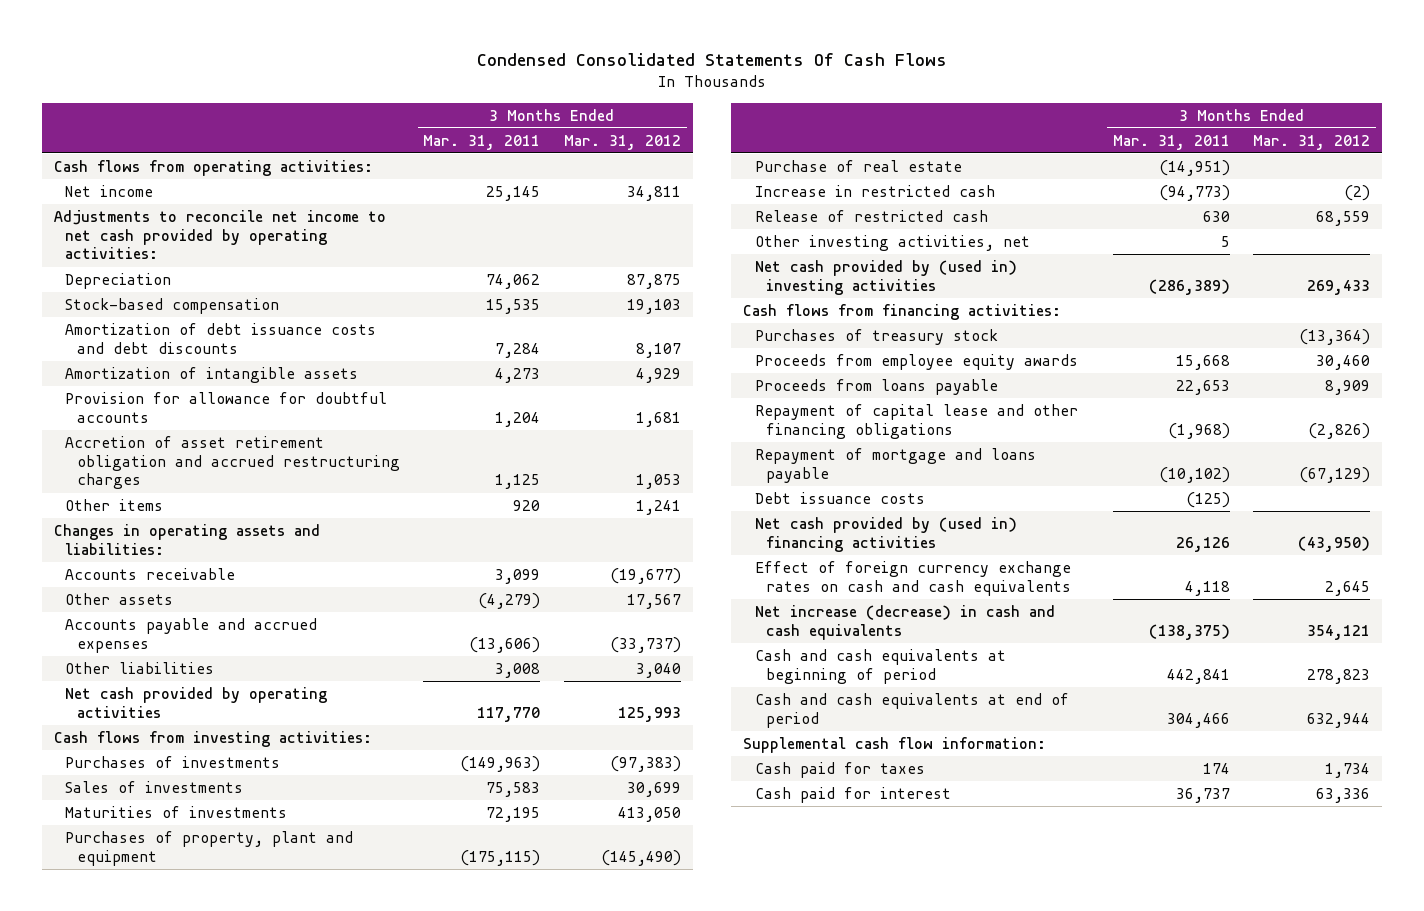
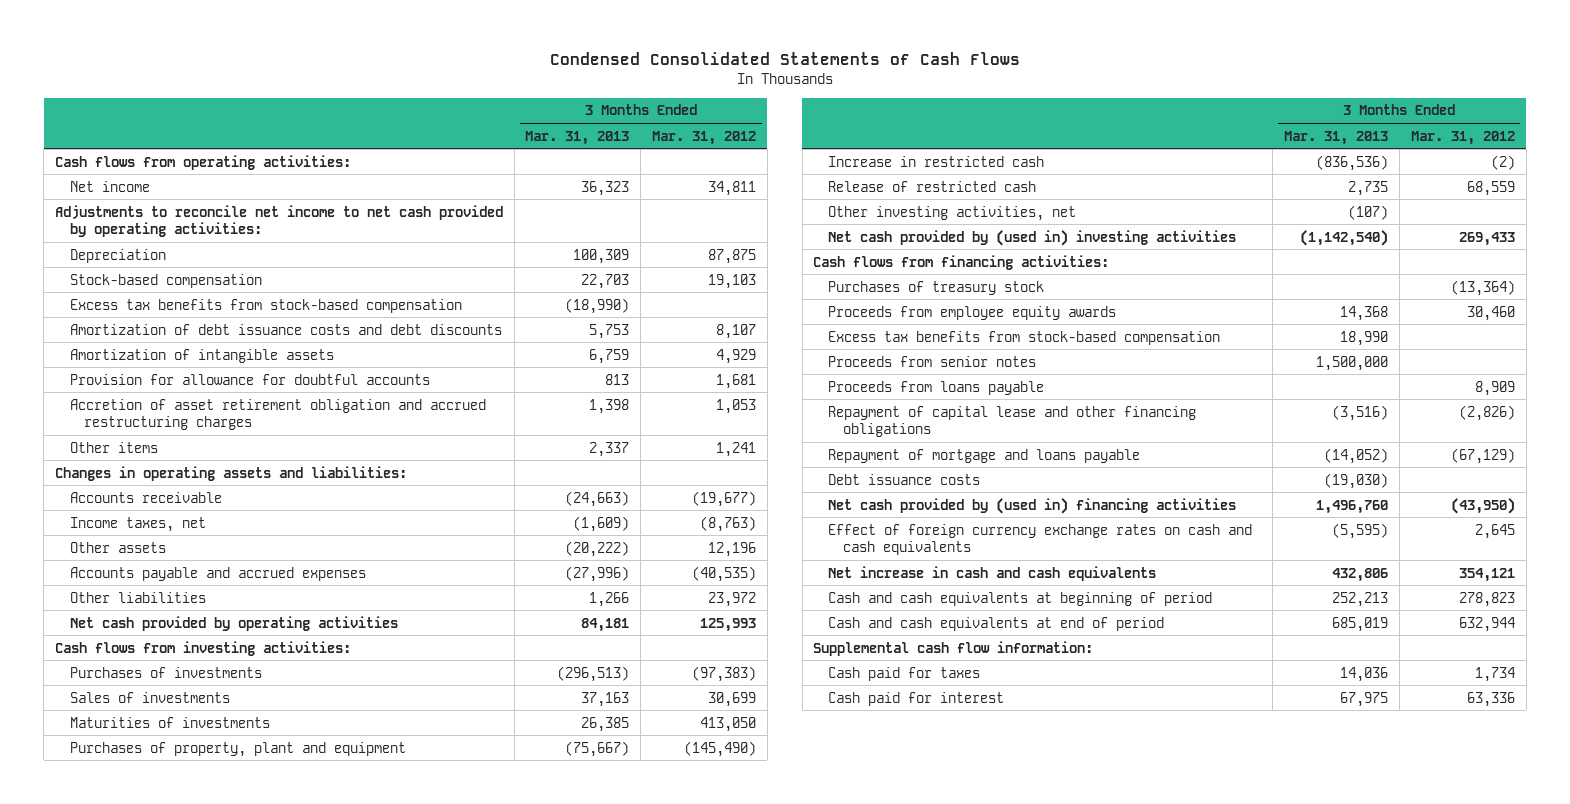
[477,53,948,67] Condensed Consolidated Statements Of Cash Flows -> [549,52,1020,66] Condensed Consolidated Statements of Cash Flows
[423,134,541,150] Mar. 31, 2011 -> none
none -> [525,130,630,145] Mar. 31, 2013
none -> [69,298,462,313] Excess tax benefits from stock-based compensation
none -> [69,516,206,532] Income taxes, net
[626,593,681,609] 17,567 -> [708,541,757,557] 12,196
[609,636,681,653] (33,737) -> [692,565,757,582] (40,535)
[635,662,681,678] 3,040 -> [708,591,757,607] 23,972
[754,159,962,172] Purchase of real estate -> none
none -> [828,330,1221,345] Excess tax benefits from stock-based compensation
none -> [828,355,1037,367] Proceeds from senior notes
[754,604,1055,640] Net increase (decrease) in cash and cash equivalents -> [828,565,1157,581] Net increase in cash and cash equivalents

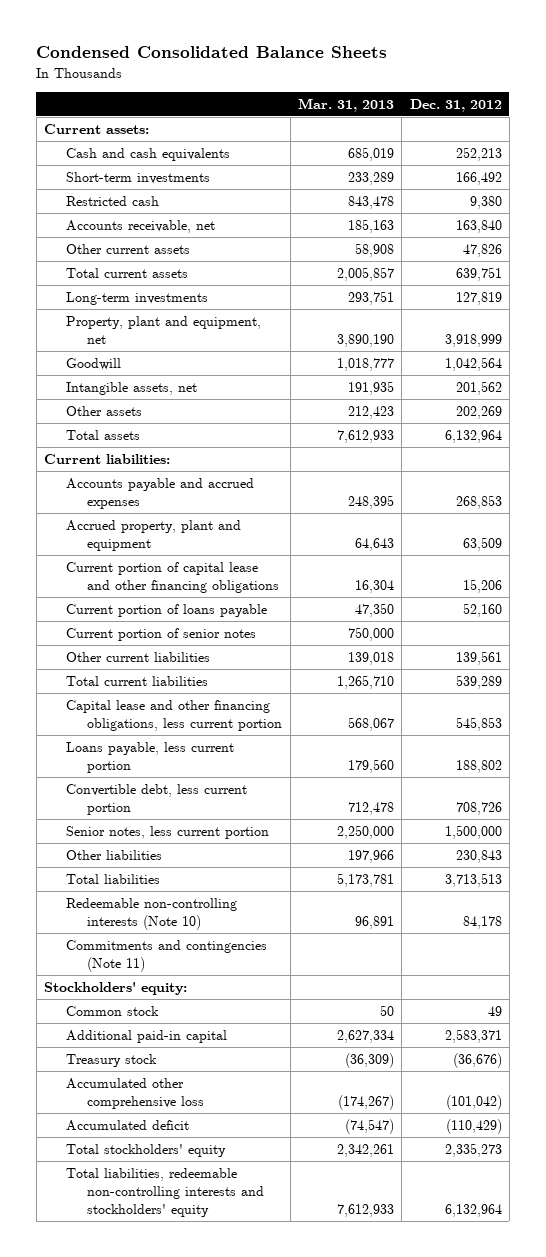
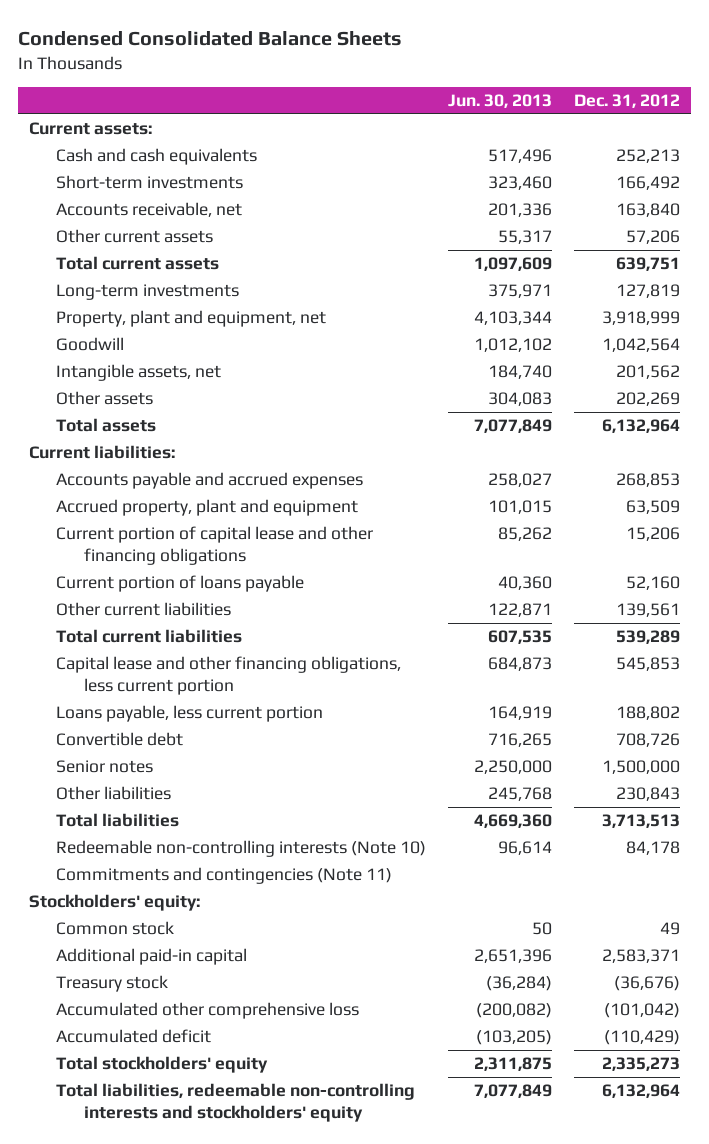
[297,97,394,112] Mar. 31, 2013 -> none
none -> [448,93,553,108] Jun. 30, 2013
[65,195,159,206] Restricted cash -> none
[462,243,502,257] 47,826 -> [625,230,680,245] 57,206
[65,627,256,641] Current portion of senior notes -> none
[65,783,247,815] Convertible debt, less current portion -> [56,732,184,747] Convertible debt
[65,825,269,839] Senior notes, less current portion -> [56,760,154,774] Senior notes

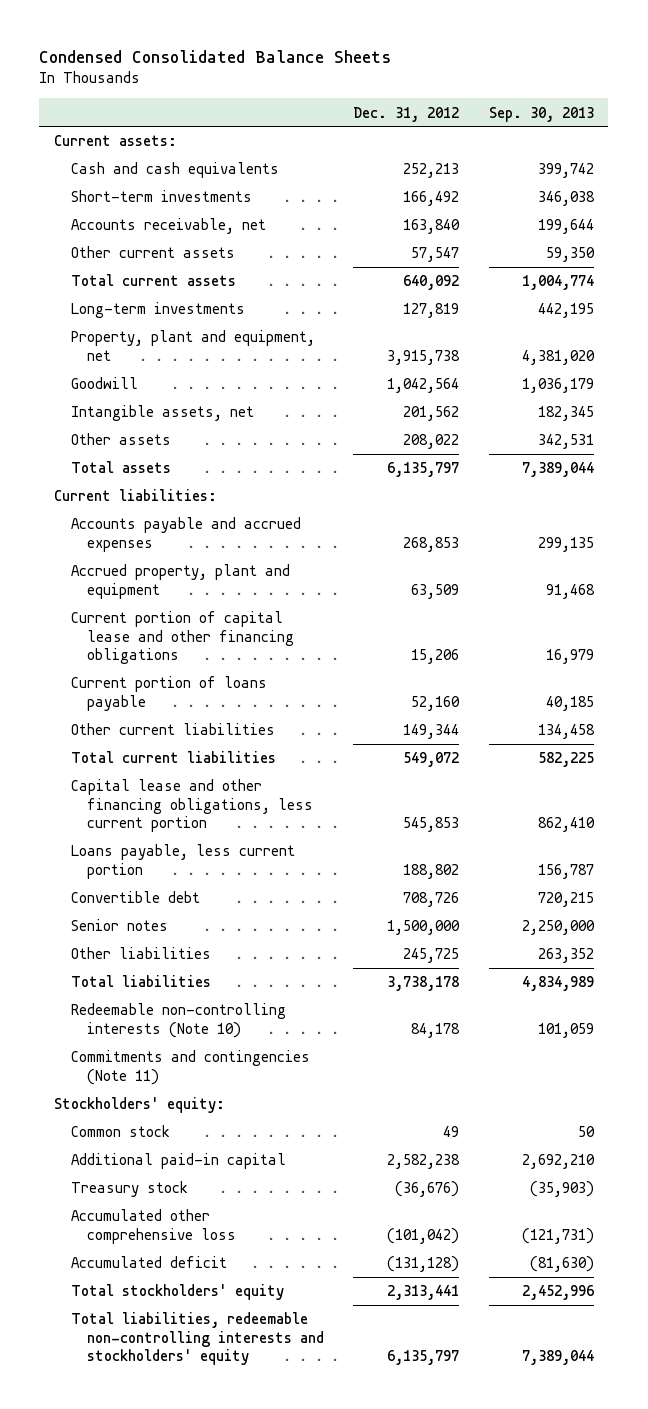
[448,93,553,108] Jun. 30, 2013 -> none
none -> [488,106,594,122] Sep. 30, 2013
[625,230,680,245] 57,206 -> [411,247,460,263] 57,547
[615,257,680,272] 639,751 -> [403,275,460,291] 640,092
[601,311,680,326] 3,918,999 -> [387,349,461,365] 3,915,738
[615,392,680,407] 202,269 -> [403,434,460,450] 208,022
[601,419,680,434] 6,132,964 -> [387,462,460,478] 6,135,797
[615,603,680,618] 139,561 -> [403,724,460,740] 149,344
[615,630,680,645] 539,289 -> [403,752,460,768] 549,072
[615,787,680,802] 230,843 -> [403,948,460,964] 245,725
[601,814,680,829] 3,713,513 -> [387,976,460,992] 3,738,178
[601,949,680,964] 2,583,371 -> [387,1154,461,1170] 2,582,238
[603,1030,680,1046] (110,429) -> [387,1256,460,1273] (131,128)
[601,1057,680,1072] 2,335,273 -> [387,1285,460,1301] 2,313,441
[601,1084,680,1099] 6,132,964 -> [387,1350,460,1366] 6,135,797

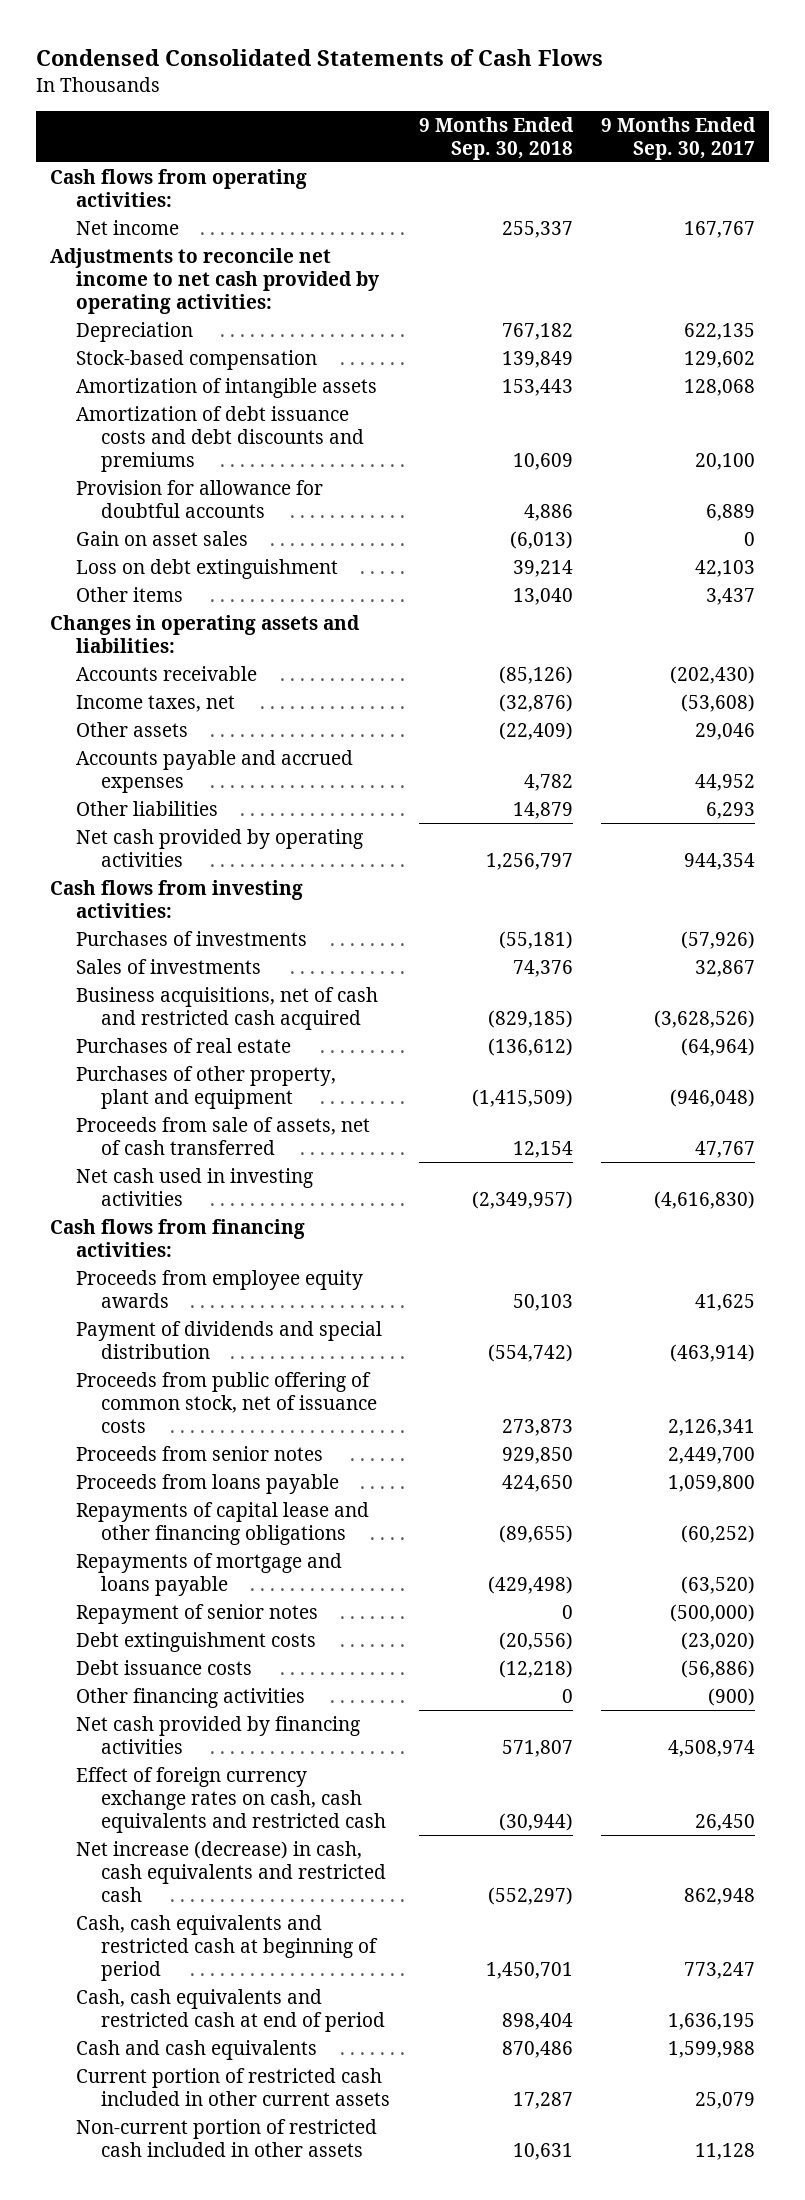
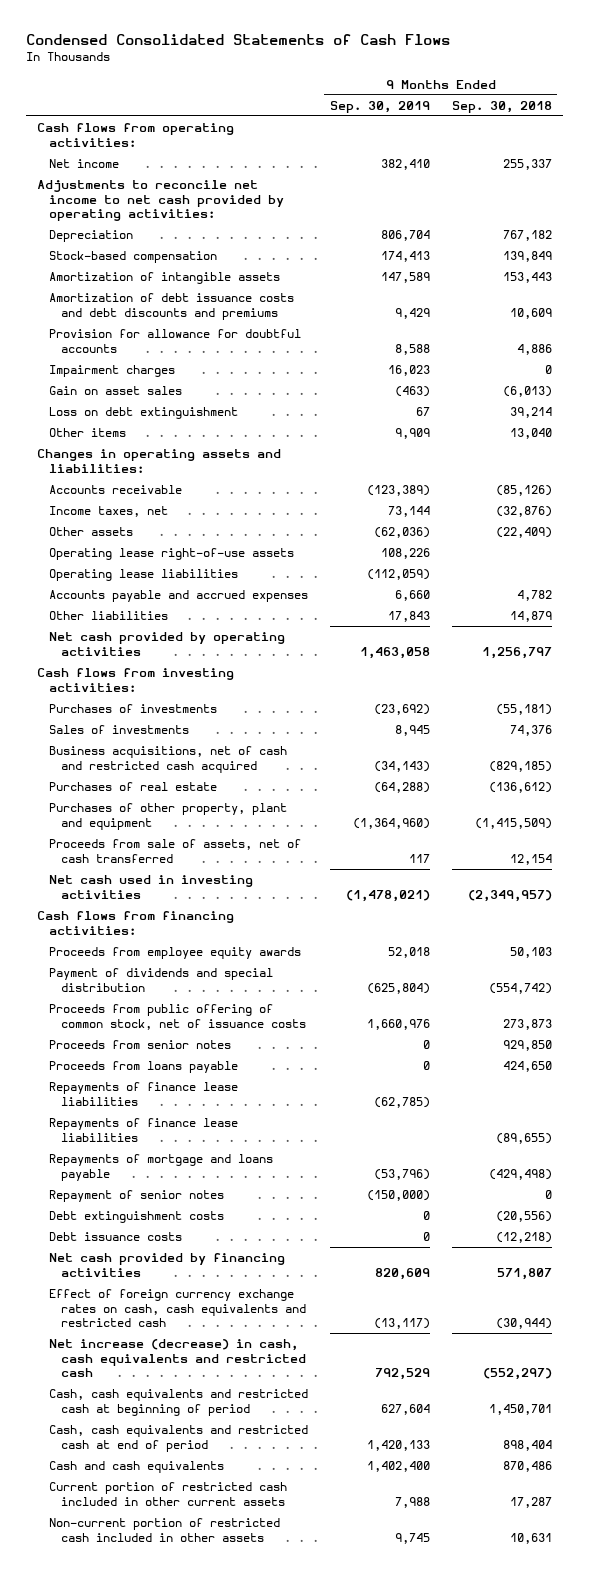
[601,116,757,160] 9 Months Ended Sep. 30, 2017 -> none
none -> [329,100,430,113] Sep. 30, 2019
none -> [48,365,175,378] Impairment charges
none -> [48,548,294,561] Operating lease right-of-use assets
none -> [48,569,238,582] Operating lease liabilities
none -> [48,1082,238,1106] Repayments of finance lease liabilities
[75,1501,369,1545] Repayments of capital lease and other financing obligations -> [48,1118,238,1142] Repayments of finance lease liabilities
[75,1687,305,1708] Other financing activities -> none

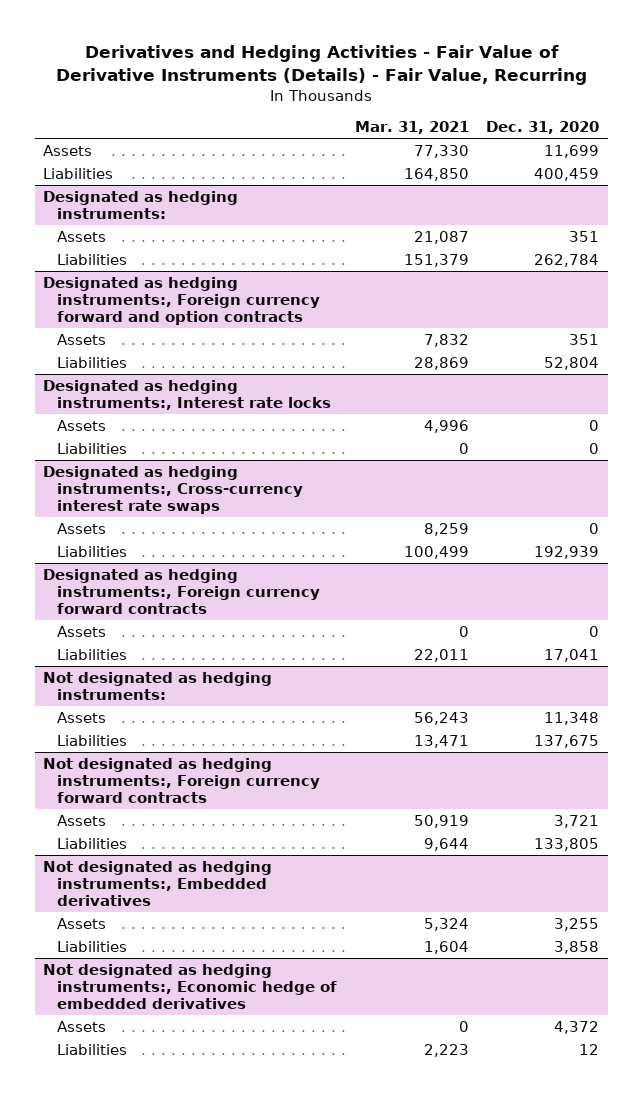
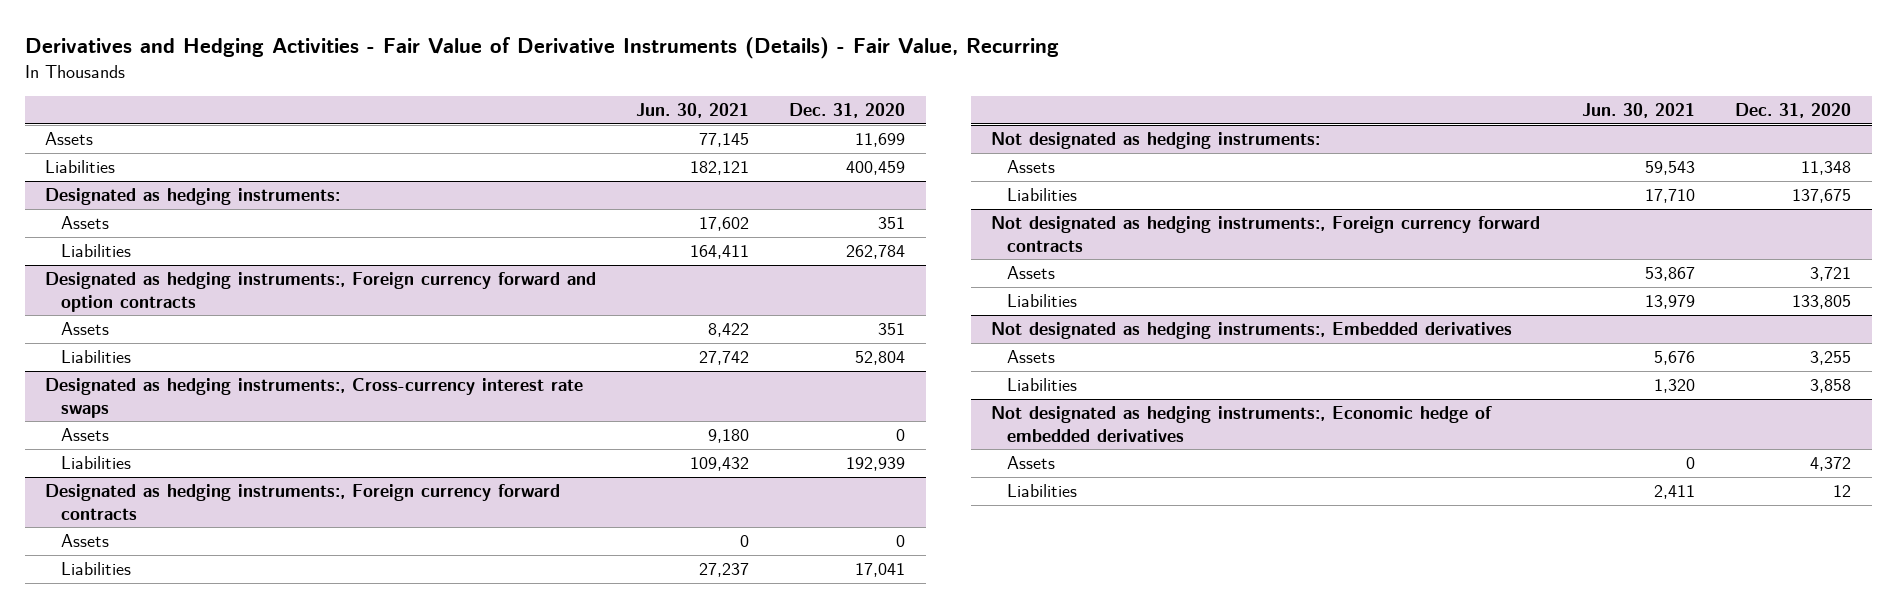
[354,121,469,135] Mar. 31, 2021 -> none
none -> [636,103,750,119] Jun. 30, 2021
[43,379,332,410] Designated as hedging instruments:, Interest rate locks -> none
[57,419,107,431] Assets -> none
[57,442,128,454] Liabilities -> none

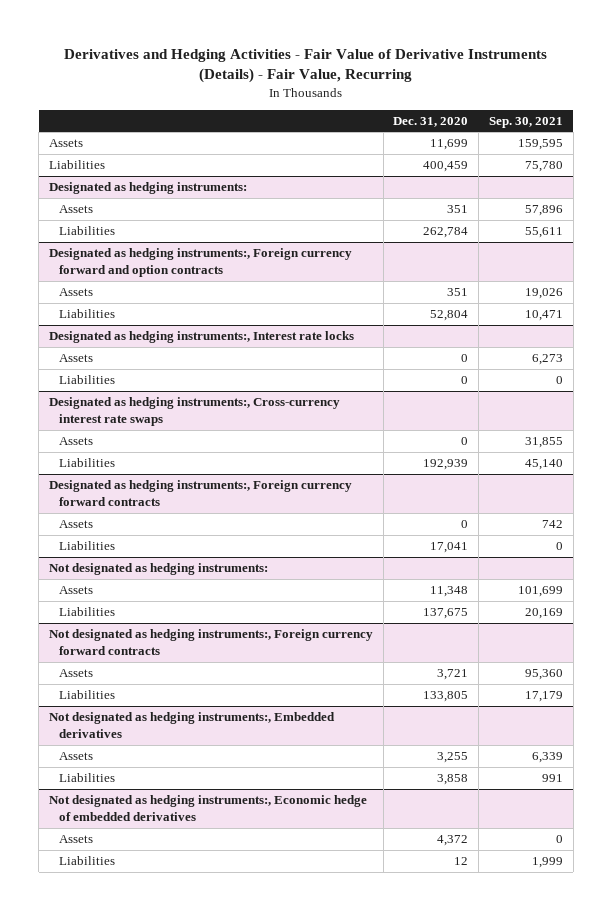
[636,103,750,119] Jun. 30, 2021 -> none
none -> [488,116,563,128] Sep. 30, 2021
none -> [48,331,354,344] Designated as hedging instruments:, Interest rate locks
none -> [59,354,94,363] Assets
none -> [59,375,116,385] Liabilities

